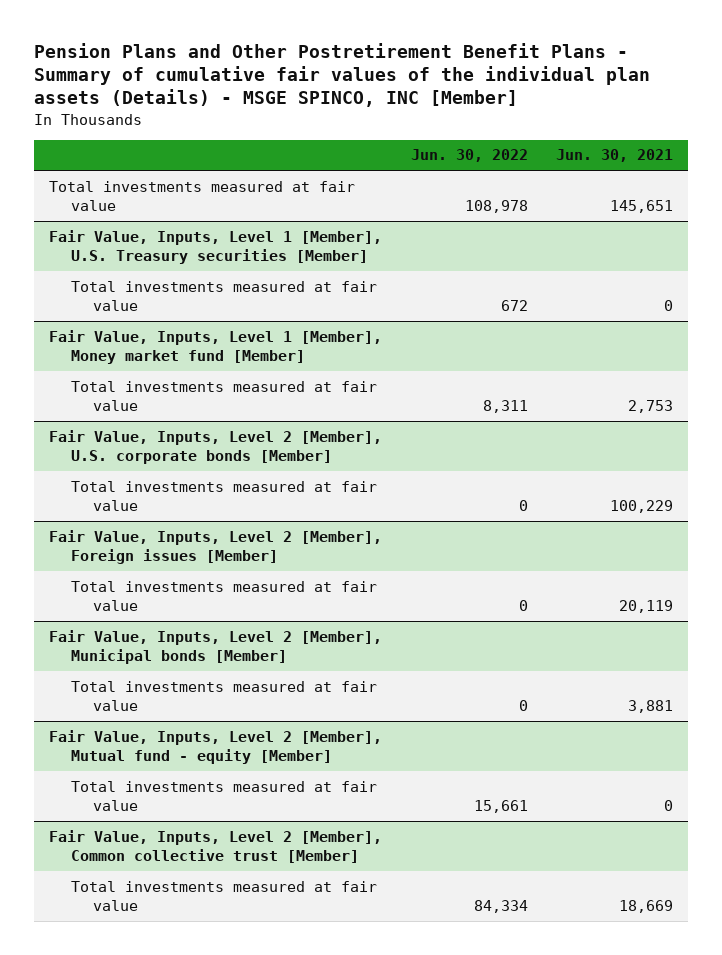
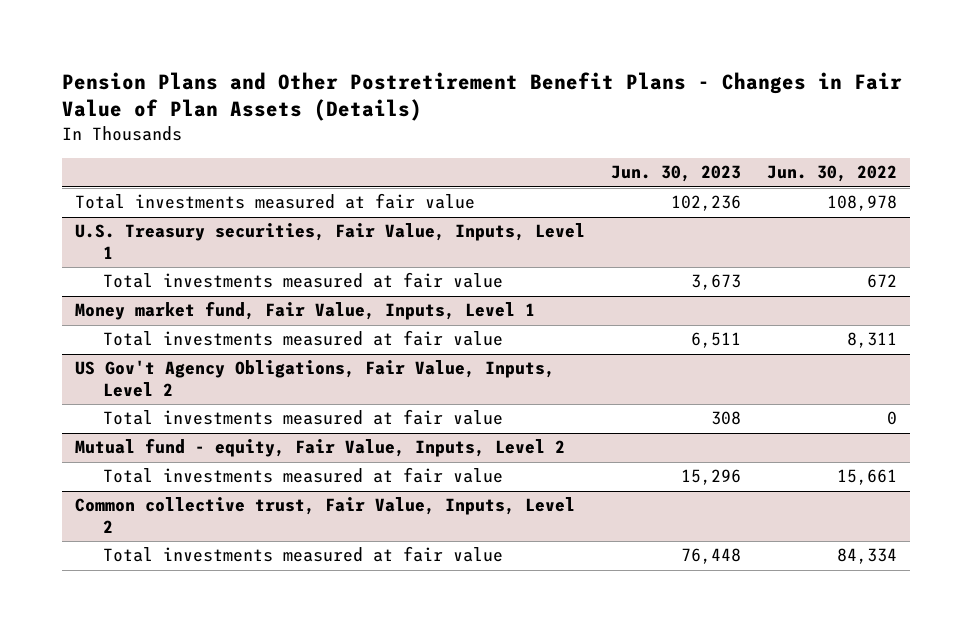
[34,42,651,108] Pension Plans and Other Postretirement Benefit Plans - Summary of cumulative fair values of the individual plan assets (Details) - MSGE SPINCO, INC [Member] -> [61,71,902,122] Pension Plans and Other Postretirement Benefit Plans - Changes in Fair Value of Plan Assets (Details)
[556,149,674,163] Jun. 30, 2021 -> none
none -> [610,165,741,183] Jun. 30, 2023
[48,229,382,264] Fair Value, Inputs, Level 1 [Member], U.S. Treasury securities [Member] -> [74,223,585,259] U.S. Treasury securities, Fair Value, Inputs, Level 1
[48,329,382,364] Fair Value, Inputs, Level 1 [Member], Money market fund [Member] -> [74,301,535,321] Money market fund, Fair Value, Inputs, Level 1
[48,429,382,464] Fair Value, Inputs, Level 2 [Member], U.S. corporate bonds [Member] -> none
[70,480,377,511] Total investments measured at fair value -> none
[48,529,382,564] Fair Value, Inputs, Level 2 [Member], Foreign issues [Member] -> none
[70,580,377,611] Total investments measured at fair value -> none
[48,629,382,664] Fair Value, Inputs, Level 2 [Member], Municipal bonds [Member] -> none
none -> [74,360,555,397] US Gov't Agency Obligations, Fair Value, Inputs, Level 2
[48,729,382,764] Fair Value, Inputs, Level 2 [Member], Mutual fund - equity [Member] -> [74,438,565,458] Mutual fund - equity, Fair Value, Inputs, Level 2
[48,829,382,863] Fair Value, Inputs, Level 2 [Member], Common collective trust [Member] -> [74,497,575,533] Common collective trust, Fair Value, Inputs, Level 2

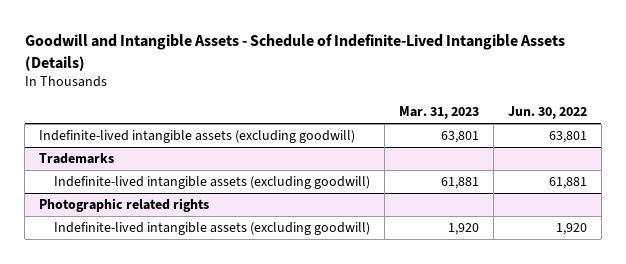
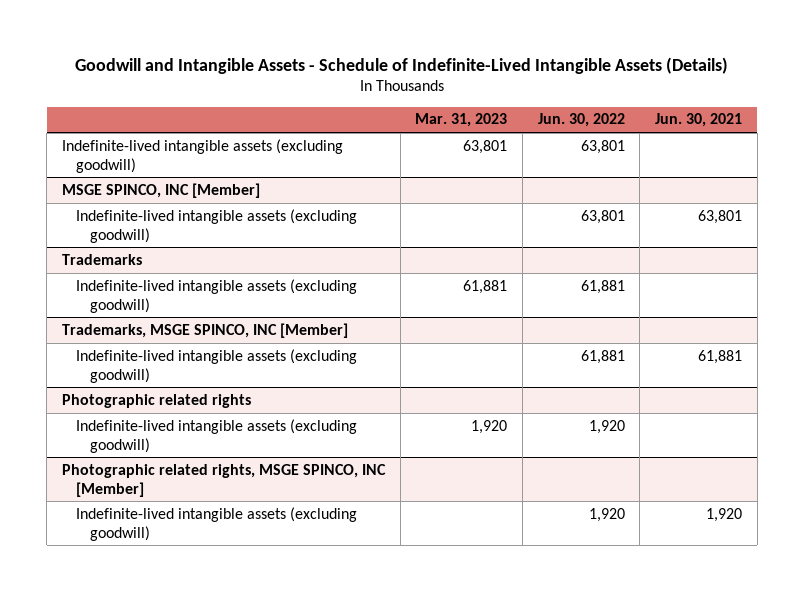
none -> [654,113,742,128] Jun. 30, 2021
none -> [62,182,261,198] MSGE SPINCO, INC [Member]
none -> [76,208,358,243] Indefinite-lived intangible assets (excluding goodwill)
none -> [62,322,349,338] Trademarks, MSGE SPINCO, INC [Member]
none -> [76,348,358,383] Indefinite-lived intangible assets (excluding goodwill)
none -> [62,463,387,497] Photographic related rights, MSGE SPINCO, INC [Member]
none -> [76,506,358,541] Indefinite-lived intangible assets (excluding goodwill)

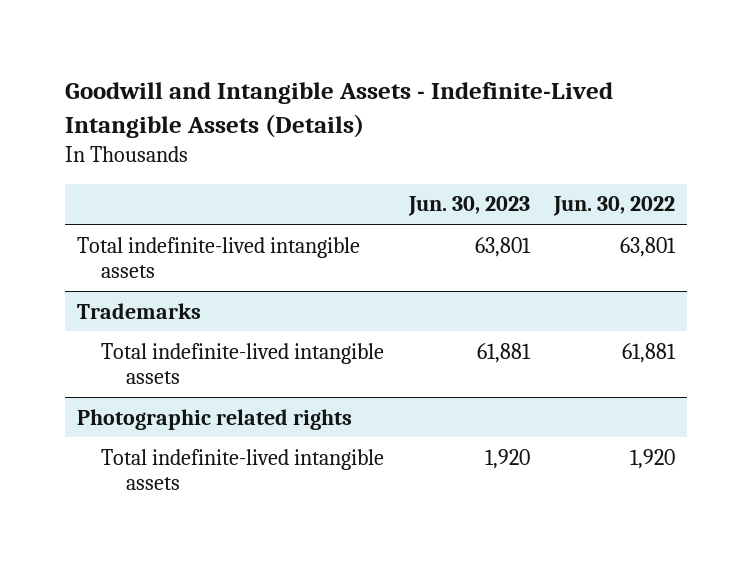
[75,56,729,74] Goodwill and Intangible Assets - Schedule of Indefinite-Lived Intangible Assets (Details) -> [65,81,614,138] Goodwill and Intangible Assets - Indefinite-Lived Intangible Assets (Details)
[415,113,508,128] Mar. 31, 2023 -> none
[654,113,742,128] Jun. 30, 2021 -> none
none -> [407,196,530,217] Jun. 30, 2023
[62,182,261,198] MSGE SPINCO, INC [Member] -> none
[76,208,358,243] Indefinite-lived intangible assets (excluding goodwill) -> none
[62,138,344,173] Indefinite-lived intangible assets (excluding goodwill) -> [77,236,361,279] Total indefinite-lived intangible assets
[62,322,349,338] Trademarks, MSGE SPINCO, INC [Member] -> none
[76,348,358,383] Indefinite-lived intangible assets (excluding goodwill) -> none
[76,278,358,313] Indefinite-lived intangible assets (excluding goodwill) -> [101,342,385,385] Total indefinite-lived intangible assets
[62,463,387,497] Photographic related rights, MSGE SPINCO, INC [Member] -> none
[76,506,358,541] Indefinite-lived intangible assets (excluding goodwill) -> none
[76,418,358,453] Indefinite-lived intangible assets (excluding goodwill) -> [101,448,385,491] Total indefinite-lived intangible assets

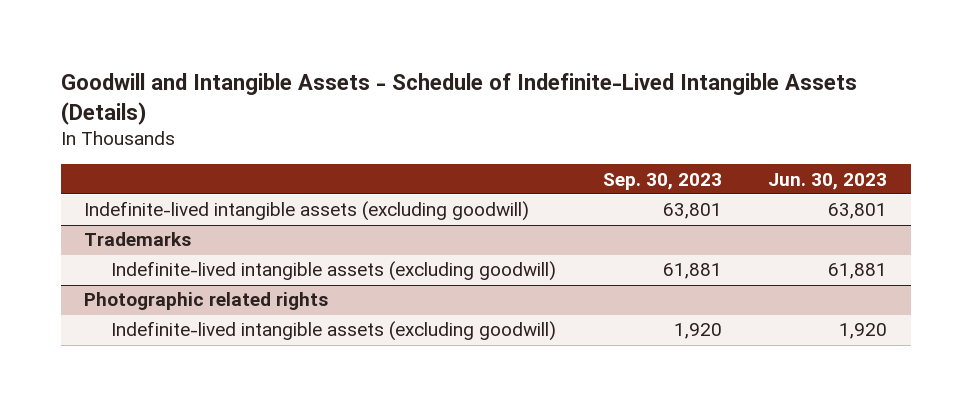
[65,81,614,138] Goodwill and Intangible Assets - Indefinite-Lived Intangible Assets (Details) -> [60,73,857,125] Goodwill and Intangible Assets - Schedule of Indefinite-Lived Intangible Assets (Details)
[552,196,675,217] Jun. 30, 2022 -> none
none -> [602,172,722,190] Sep. 30, 2023
[77,236,361,279] Total indefinite-lived intangible assets -> [84,201,530,222] Indefinite-lived intangible assets (excluding goodwill)
[101,342,385,385] Total indefinite-lived intangible assets -> [110,261,556,282] Indefinite-lived intangible assets (excluding goodwill)
[101,448,385,491] Total indefinite-lived intangible assets -> [110,321,556,342] Indefinite-lived intangible assets (excluding goodwill)

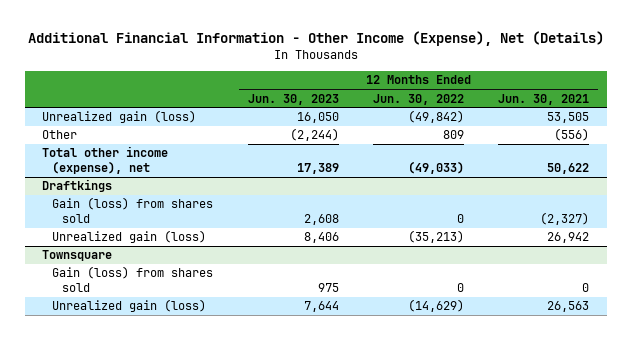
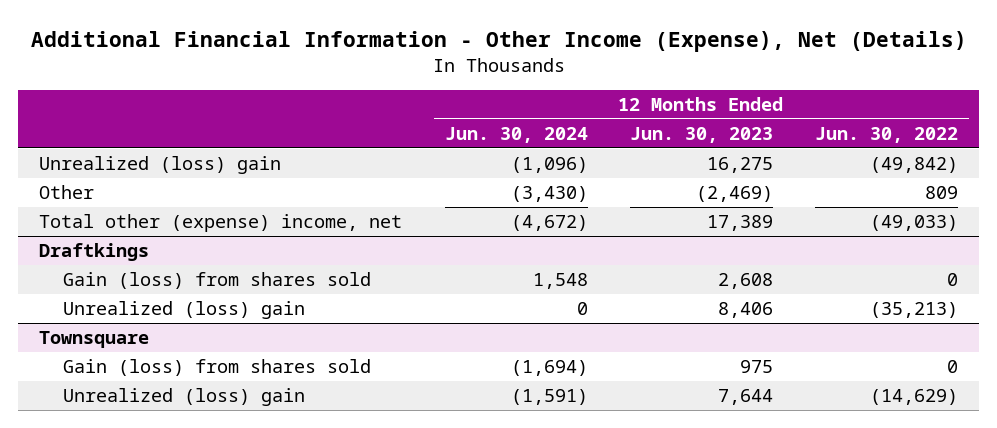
[498,93,590,105] Jun. 30, 2021 -> none
none -> [444,127,588,144] Jun. 30, 2024
[42,110,197,124] Unrealized gain (loss) -> [39,156,282,175] Unrealized (loss) gain
[296,112,339,124] 16,050 -> [706,157,773,174] 16,275
[289,128,339,142] (2,244) -> [695,186,773,203] (2,469)
[42,146,169,174] Total other income (expense), net -> [39,214,403,233] Total other (expense) income, net
[52,230,207,244] Unrealized gain (loss) -> [63,301,306,320] Unrealized (loss) gain
[52,299,207,313] Unrealized gain (loss) -> [63,388,306,407] Unrealized (loss) gain

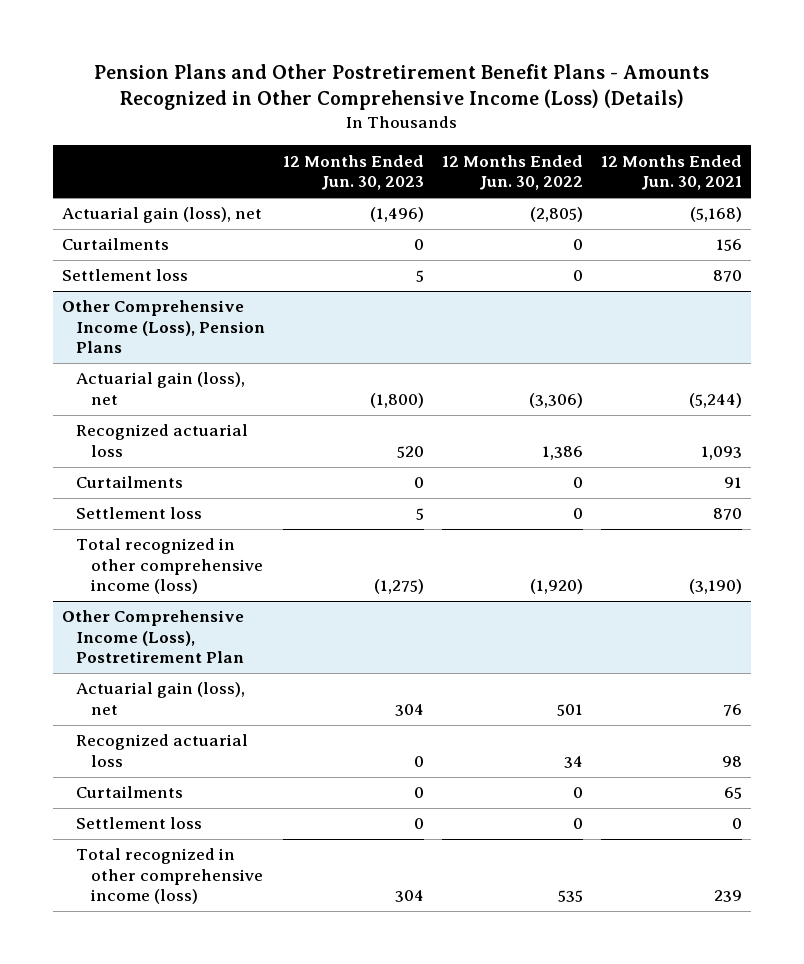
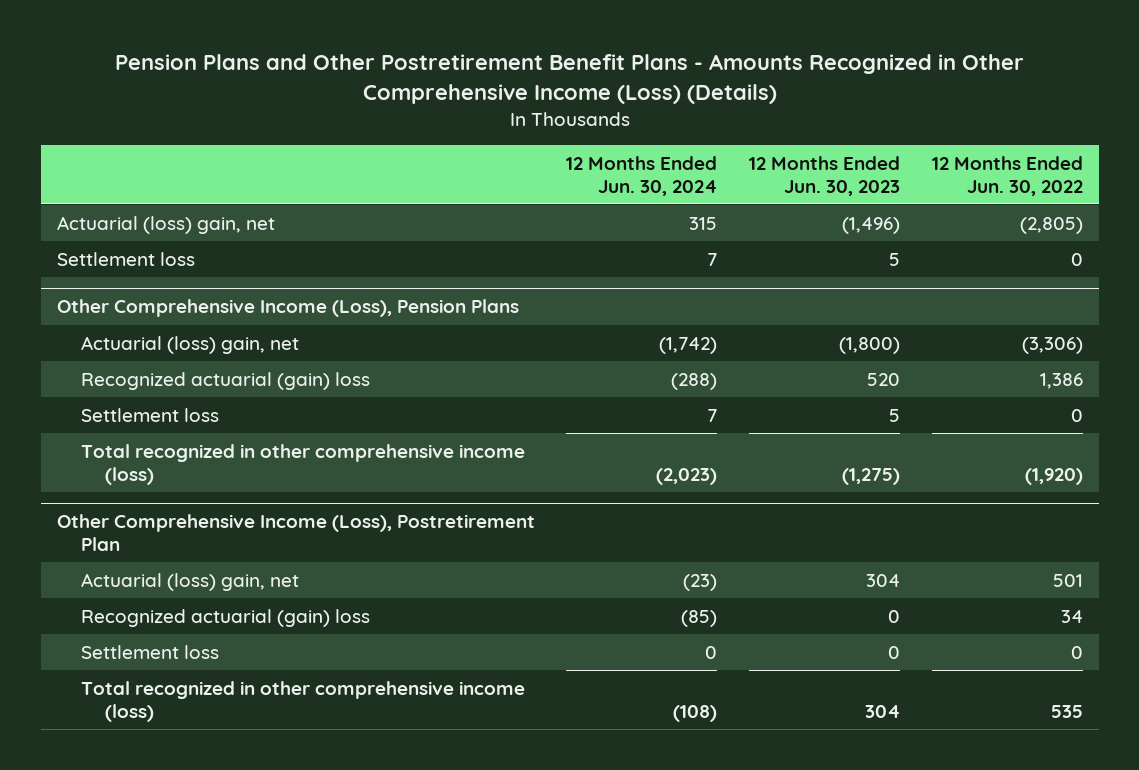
[600,154,742,191] 12 Months Ended Jun. 30, 2021 -> none
none -> [566,155,718,196] 12 Months Ended Jun. 30, 2024
[61,238,169,251] Curtailments -> none
[61,207,262,224] Actuarial gain (loss), net -> [56,215,275,234] Actuarial (loss) gain, net
[76,476,184,489] Curtailments -> none
[76,372,246,405] Actuarial gain (loss), net -> [80,335,299,354] Actuarial (loss) gain, net
[76,424,249,457] Recognized actuarial loss -> [80,371,370,390] Recognized actuarial (gain) loss
[76,786,184,799] Curtailments -> none
[76,682,246,715] Actuarial gain (loss), net -> [80,572,299,591] Actuarial (loss) gain, net
[76,734,249,767] Recognized actuarial loss -> [80,608,370,627] Recognized actuarial (gain) loss

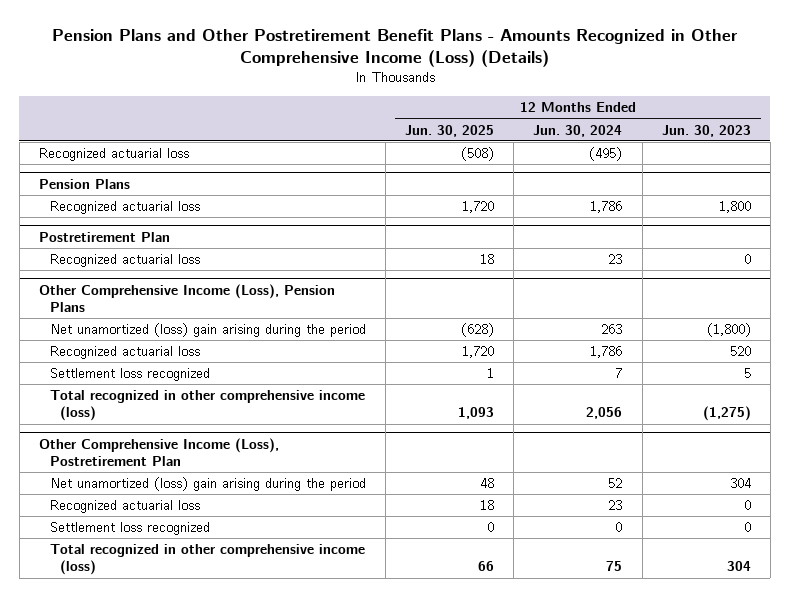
[931,155,1083,196] 12 Months Ended Jun. 30, 2022 -> none
none -> [404,124,494,137] Jun. 30, 2025
[56,215,275,234] Actuarial (loss) gain, net -> none
[56,251,195,266] Settlement loss -> none
none -> [38,148,189,162] Recognized actuarial loss
none -> [38,178,130,189] Pension Plans
none -> [49,201,200,215] Recognized actuarial loss
none -> [38,231,170,242] Postretirement Plan
none -> [49,254,200,268] Recognized actuarial loss
[80,335,299,354] Actuarial (loss) gain, net -> [49,323,366,338] Net unamortized (loss) gain arising during the period
[659,336,718,354] (1,742) -> [601,324,623,335] 263
[80,371,370,390] Recognized actuarial (gain) loss -> [49,346,200,360] Recognized actuarial loss
[671,372,718,390] (288) -> [590,346,623,359] 1,786
[80,407,219,422] Settlement loss -> [49,368,210,382] Settlement loss recognized
[656,467,718,485] (2,023) -> [586,407,623,420] 2,056
[80,572,299,591] Actuarial (loss) gain, net -> [49,477,366,492] Net unamortized (loss) gain arising during the period
[683,573,718,591] (23) -> [608,478,623,489] 52
[80,608,370,627] Recognized actuarial (gain) loss -> [49,500,200,514] Recognized actuarial loss
[681,609,718,627] (85) -> [608,500,623,511] 23
[80,644,219,659] Settlement loss -> [49,522,210,536] Settlement loss recognized
[673,704,718,722] (108) -> [606,561,623,572] 75

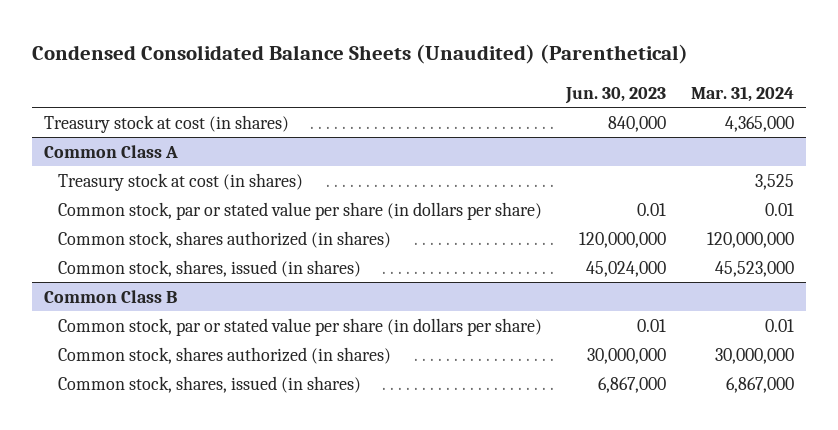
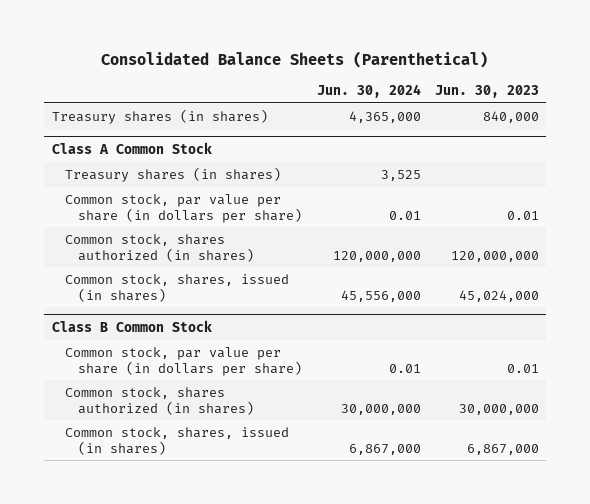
[32,44,689,65] Condensed Consolidated Balance Sheets (Unaudited) (Parenthetical) -> [101,50,489,68] Consolidated Balance Sheets (Parenthetical)
[690,85,794,102] Mar. 31, 2024 -> none
none -> [316,83,421,98] Jun. 30, 2024
[44,114,290,133] Treasury stock at cost (in shares) -> [51,109,268,125] Treasury shares (in shares)
[44,144,179,158] Common Class A -> [51,141,212,154] Class A Common Stock
[57,172,303,191] Treasury stock at cost (in shares) -> [64,167,281,183] Treasury shares (in shares)
[57,201,542,220] Common stock, par or stated value per share (in dollars per share) -> [64,194,303,223] Common stock, par value per share (in dollars per share)
[44,289,178,303] Common Class B -> [51,319,212,332] Class B Common Stock
[57,317,542,336] Common stock, par or stated value per share (in dollars per share) -> [64,347,303,376] Common stock, par value per share (in dollars per share)

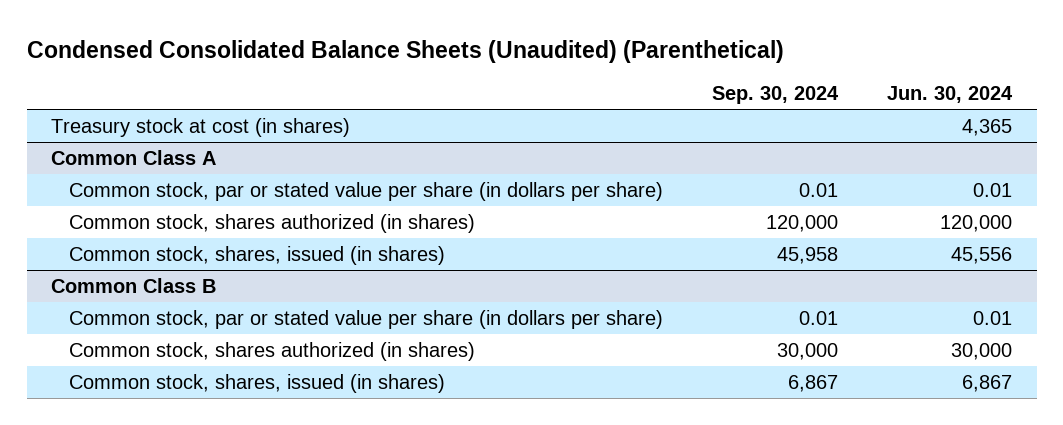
[101,50,489,68] Consolidated Balance Sheets (Parenthetical) -> [26,39,784,63] Condensed Consolidated Balance Sheets (Unaudited) (Parenthetical)
[434,84,539,98] Jun. 30, 2023 -> none
none -> [711,86,839,105] Sep. 30, 2024
[64,167,281,183] Treasury shares (in shares) -> none
[51,109,268,125] Treasury shares (in shares) -> [51,117,351,137] Treasury stock at cost (in shares)
[348,111,421,124] 4,365,000 -> [962,118,1013,136] 4,365
[51,141,212,154] Class A Common Stock -> [51,149,217,165] Common Class A
[64,194,303,223] Common stock, par value per share (in dollars per share) -> [68,181,663,201] Common stock, par or stated value per share (in dollars per share)
[332,250,421,262] 120,000,000 -> [940,214,1013,232] 120,000
[340,289,421,302] 45,556,000 -> [951,246,1013,264] 45,556
[51,319,212,332] Class B Common Stock -> [51,277,217,293] Common Class B
[64,347,303,376] Common stock, par value per share (in dollars per share) -> [68,309,663,329] Common stock, par or stated value per share (in dollars per share)
[340,403,421,415] 30,000,000 -> [951,342,1013,360] 30,000
[348,443,421,455] 6,867,000 -> [962,374,1013,392] 6,867

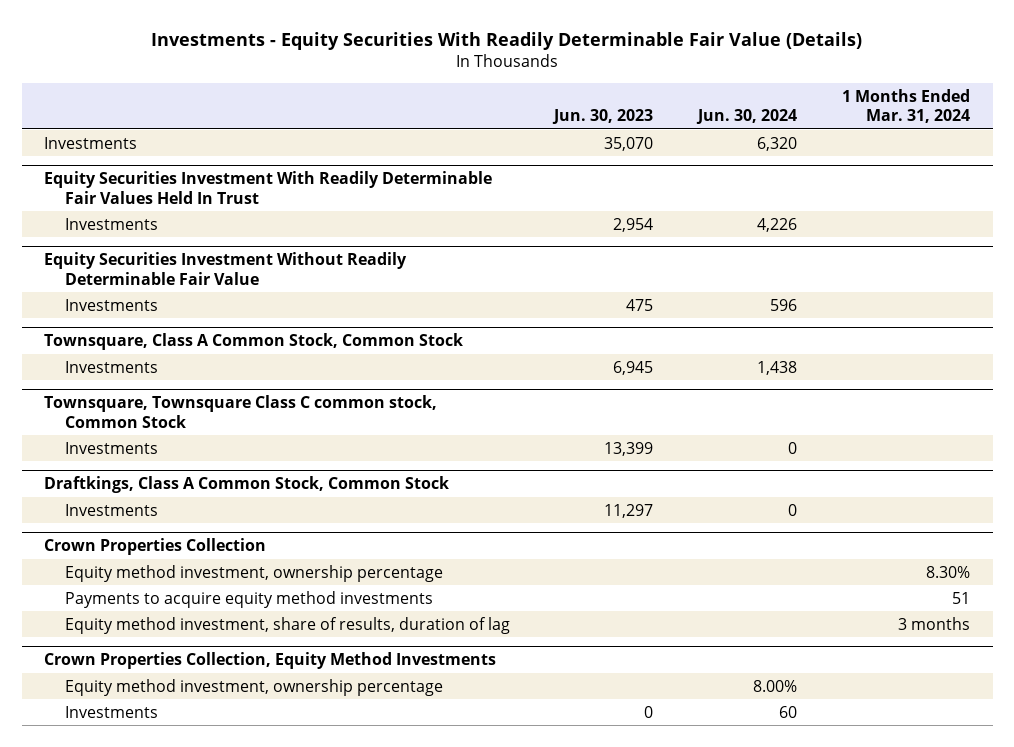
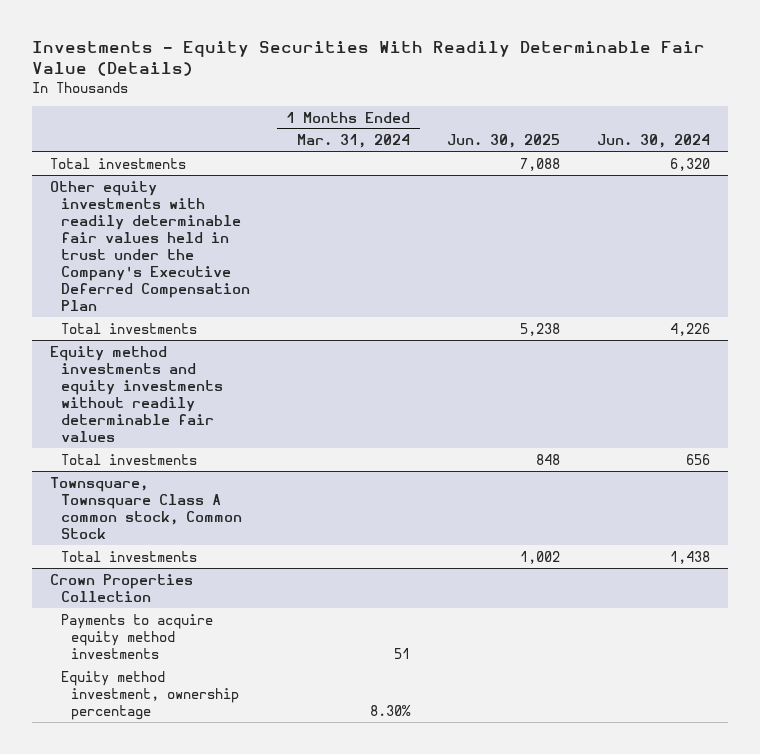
[552,109,654,125] Jun. 30, 2023 -> none
none -> [447,134,561,149] Jun. 30, 2025
[44,395,438,428] Townsquare, Townsquare Class C common stock, Common Stock -> none
[64,441,158,454] Investments -> none
[44,476,450,494] Draftkings, Class A Common Stock, Common Stock -> none
[64,503,158,516] Investments -> none
[44,136,138,149] Investments -> [50,157,187,169] Total investments
[44,171,493,204] Equity Securities Investment With Readily Determinable Fair Values Held In Trust -> [50,180,250,311] Other equity investments with readily determinable fair values held in trust under the Company's Executive Deferred Compensation Plan
[64,217,158,230] Investments -> [60,322,197,334] Total investments
[44,252,408,285] Equity Securities Investment Without Readily Determinable Fair Value -> [50,345,223,442] Equity method investments and equity investments without readily determinable fair values
[64,298,158,311] Investments -> [60,453,197,465] Total investments
[770,298,798,311] 596 -> [686,453,711,465] 656
[44,333,464,351] Townsquare, Class A Common Stock, Common Stock -> [50,476,242,539] Townsquare, Townsquare Class A common stock, Common Stock
[64,360,158,373] Investments -> [60,550,197,562] Total investments
[64,616,510,634] Equity method investment, share of results, duration of lag -> none
[44,652,497,670] Crown Properties Collection, Equity Method Investments -> none
[64,678,443,696] Equity method investment, ownership percentage -> none
[64,705,158,718] Investments -> none
[64,564,443,582] Equity method investment, ownership percentage -> [60,670,240,720] Equity method investment, ownership percentage

